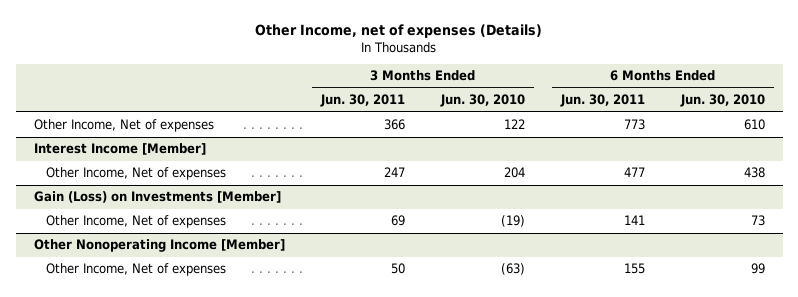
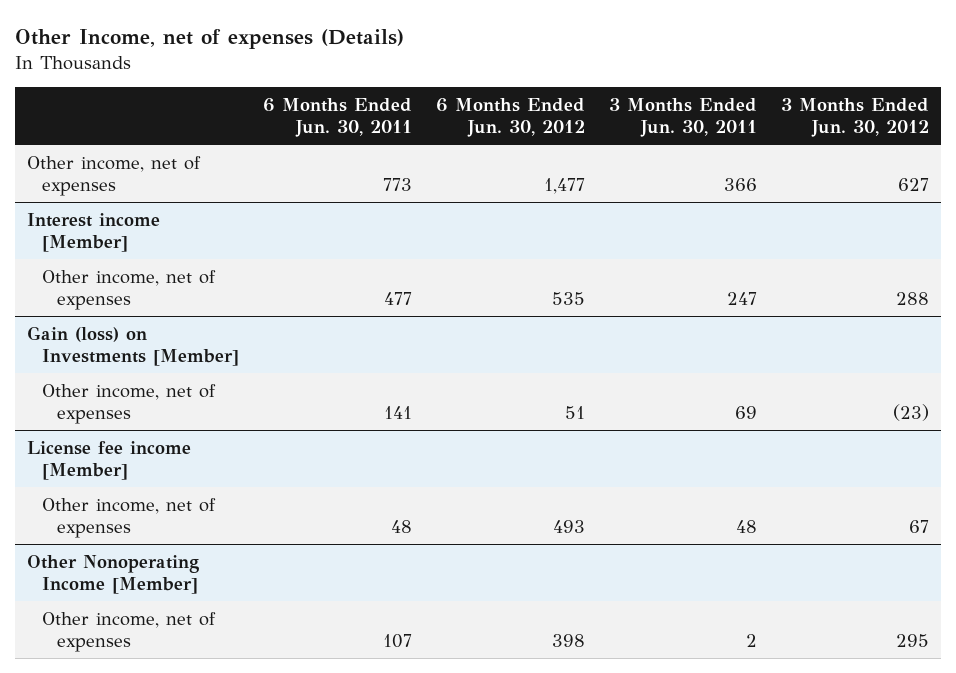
[439,94,525,108] Jun. 30, 2010 -> none
[679,94,765,108] Jun. 30, 2010 -> none
none -> [435,97,585,137] 6 Months Ended Jun. 30, 2012
none -> [780,97,929,137] 3 Months Ended Jun. 30, 2012
[33,119,214,133] Other Income, Net of expenses -> [27,155,202,196] Other income, net of expenses
[33,143,206,156] Interest Income [Member] -> [27,212,161,252] Interest income [Member]
[46,167,227,181] Other Income, Net of expenses -> [41,269,216,310] Other income, net of expenses
[33,191,281,204] Gain (Loss) on Investments [Member] -> [27,325,239,366] Gain (loss) on Investments [Member]
[46,215,227,229] Other Income, Net of expenses -> [41,383,216,424] Other income, net of expenses
none -> [27,440,192,480] License fee income [Member]
none -> [41,497,216,538] Other income, net of expenses
[46,263,227,277] Other Income, Net of expenses -> [41,611,216,652] Other income, net of expenses
[390,263,405,275] 50 -> [745,633,757,647] 2
[623,263,645,275] 155 -> [382,633,412,648] 107

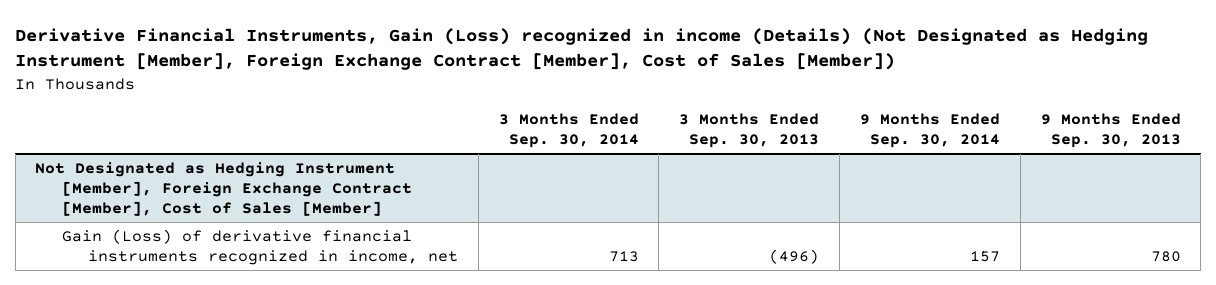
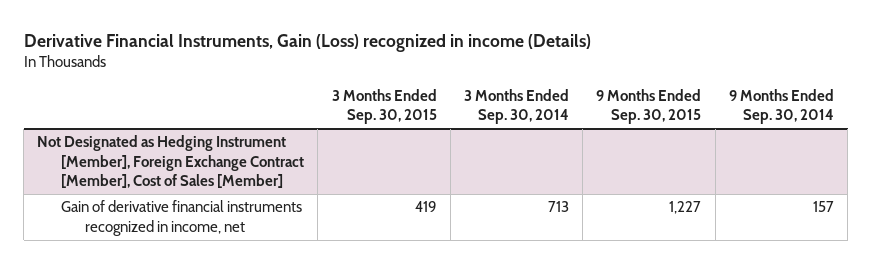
[15,27,1149,71] Derivative Financial Instruments, Gain (Loss) recognized in income (Details) (Not Designated as Hedging Instrument [Member], Foreign Exchange Contract [Member], Cost of Sales [Member]) -> [23,34,591,53] Derivative Financial Instruments, Gain (Loss) recognized in income (Details)
[679,112,820,149] 3 Months Ended Sep. 30, 2013 -> none
[1040,112,1181,149] 9 Months Ended Sep. 30, 2013 -> none
none -> [331,88,437,125] 3 Months Ended Sep. 30, 2015
none -> [596,88,702,125] 9 Months Ended Sep. 30, 2015
[61,228,459,266] Gain (Loss) of derivative financial instruments recognized in income, net -> [61,200,303,236] Gain of derivative financial instruments recognized in income, net

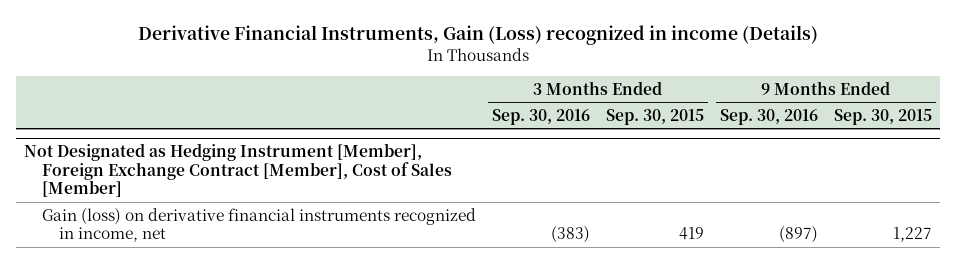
[464,88,570,125] 3 Months Ended Sep. 30, 2014 -> none
[728,88,834,125] 9 Months Ended Sep. 30, 2014 -> none
none -> [491,108,590,125] Sep. 30, 2016
none -> [719,108,818,125] Sep. 30, 2016
[61,200,303,236] Gain of derivative financial instruments recognized in income, net -> [41,207,476,243] Gain (loss) on derivative financial instruments recognized in income, net

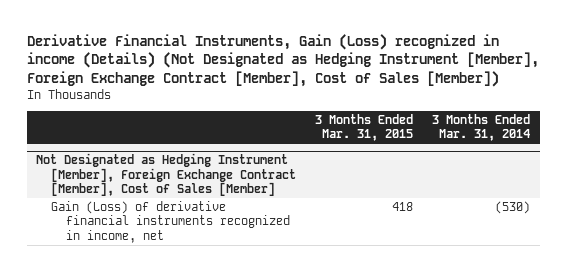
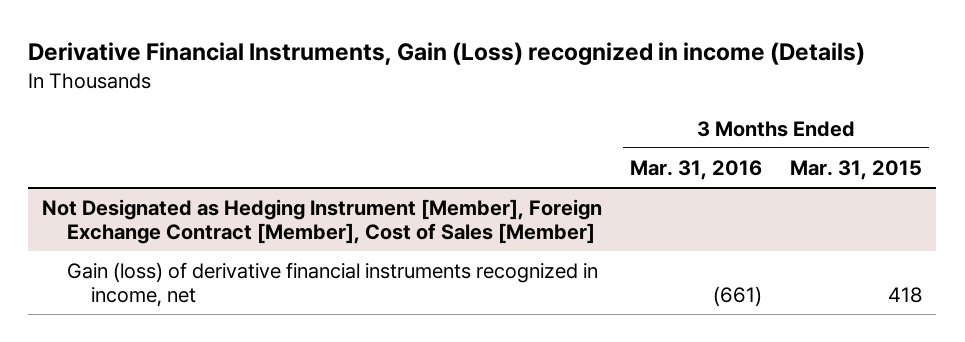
[27,33,540,87] Derivative Financial Instruments, Gain (Loss) recognized in income (Details) (Not Designated as Hedging Instrument [Member], Foreign Exchange Contract [Member], Cost of Sales [Member]) -> [28,42,866,66] Derivative Financial Instruments, Gain (Loss) recognized in income (Details)
[432,113,531,142] 3 Months Ended Mar. 31, 2014 -> none
none -> [630,159,763,180] Mar. 31, 2016
[51,201,291,243] Gain (Loss) of derivative financial instruments recognized in income, net -> [66,261,598,308] Gain (loss) of derivative financial instruments recognized in income, net

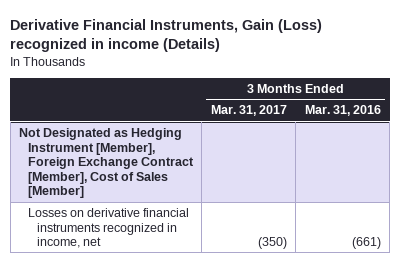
[790,159,923,180] Mar. 31, 2015 -> none
none -> [210,105,287,117] Mar. 31, 2017
[66,261,598,308] Gain (loss) of derivative financial instruments recognized in income, net -> [27,207,189,249] Losses on derivative financial instruments recognized in income, net

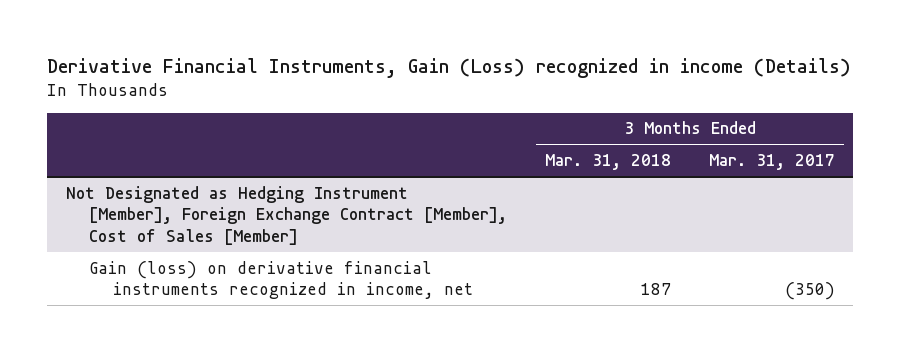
[304,105,381,117] Mar. 31, 2016 -> none
none -> [545,154,672,171] Mar. 31, 2018
[27,207,189,249] Losses on derivative financial instruments recognized in income, net -> [89,260,474,300] Gain (loss) on derivative financial instruments recognized in income, net

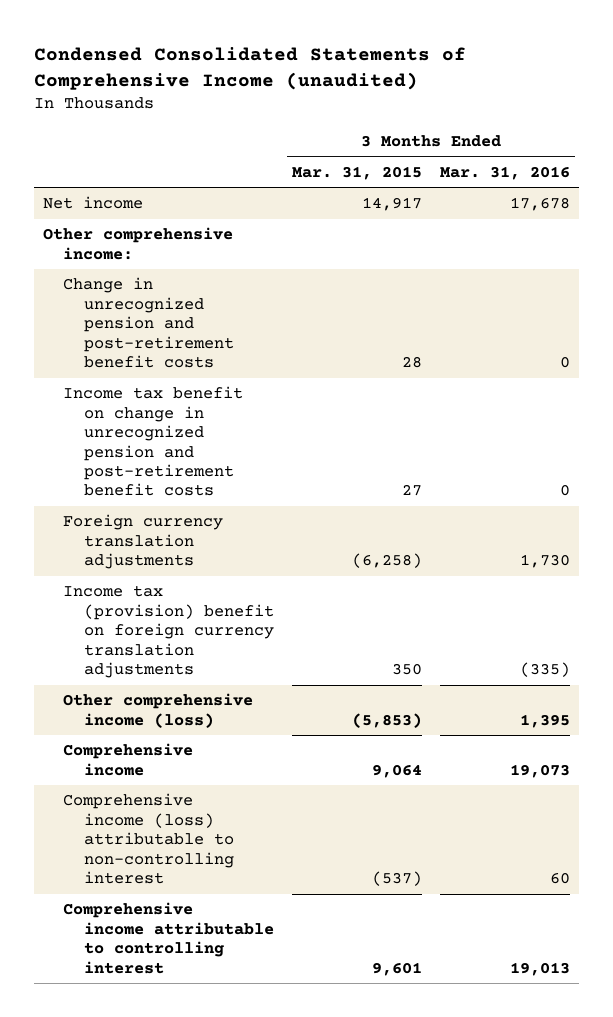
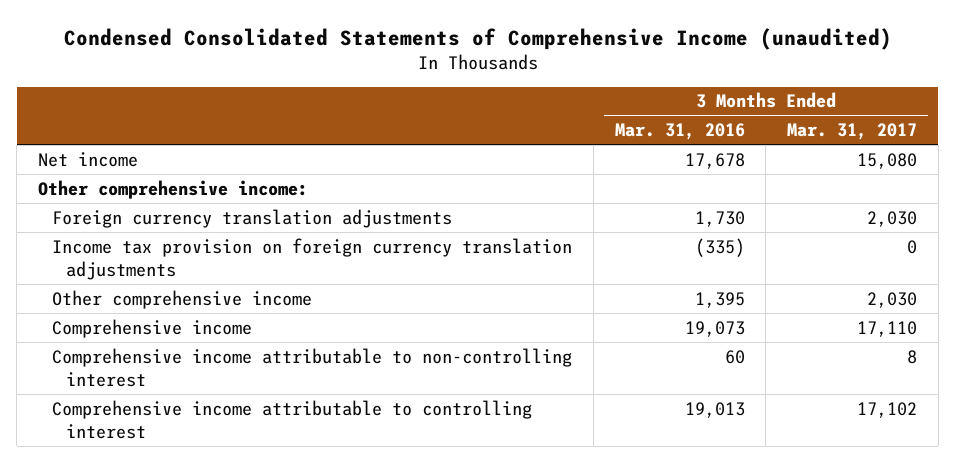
[291,165,422,180] Mar. 31, 2015 -> none
none -> [787,122,918,140] Mar. 31, 2017
[63,277,234,368] Change in unrecognized pension and post-retirement benefit costs -> none
[63,386,244,497] Income tax benefit on change in unrecognized pension and post-retirement benefit costs -> none
[63,585,274,678] Income tax (provision) benefit on foreign currency translation adjustments -> [51,237,572,280] Income tax provision on foreign currency translation adjustments
[63,693,254,728] Other comprehensive income (loss) -> [51,289,312,309] Other comprehensive income
[63,793,234,884] Comprehensive income (loss) attributable to non-controlling interest -> [51,347,572,387] Comprehensive income attributable to non-controlling interest

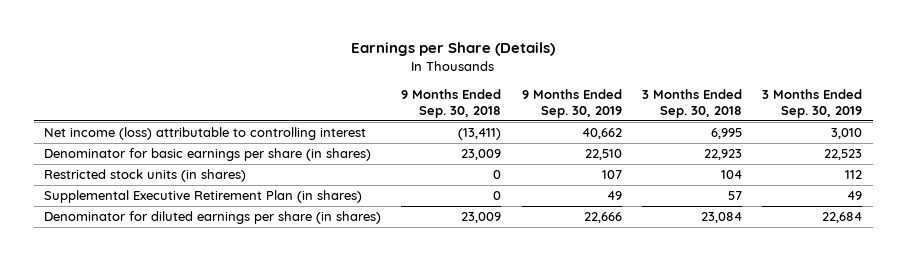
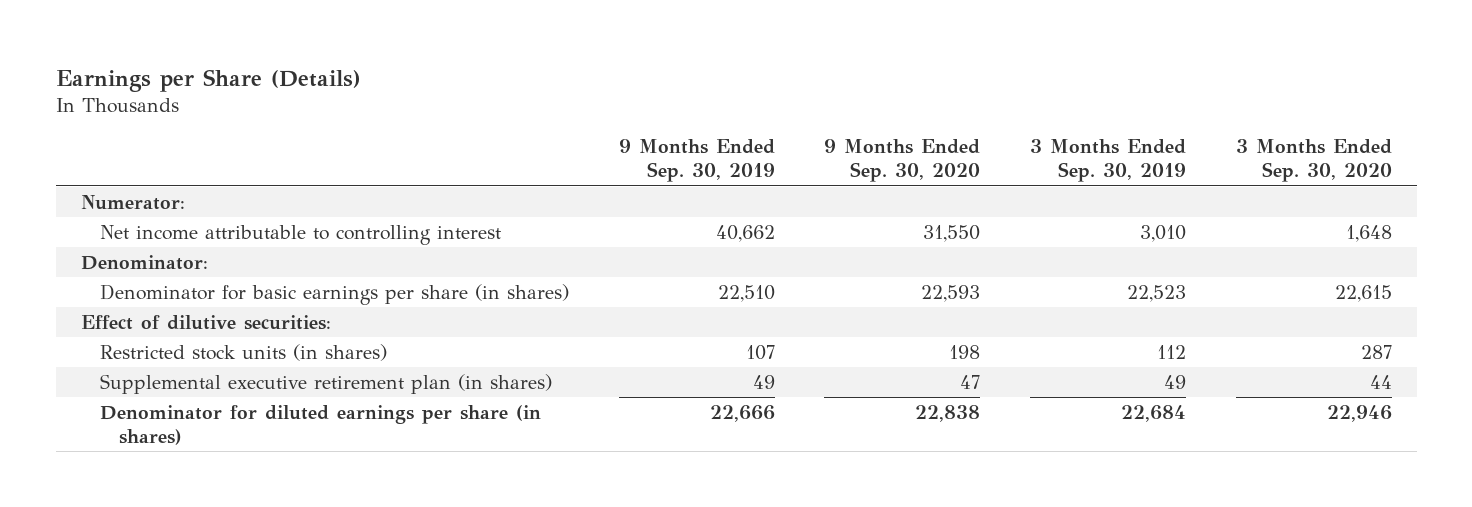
[401,88,502,119] 9 Months Ended Sep. 30, 2018 -> none
[641,88,742,119] 3 Months Ended Sep. 30, 2018 -> none
none -> [824,139,981,183] 9 Months Ended Sep. 30, 2020
none -> [1235,139,1392,183] 3 Months Ended Sep. 30, 2020
none -> [80,194,185,210] Numerator:
[43,126,366,140] Net income (loss) attributable to controlling interest -> [99,224,501,245] Net income attributable to controlling interest
none -> [80,254,208,270] Denominator:
none -> [80,314,331,330] Effect of dilutive securities:
[43,189,362,203] Supplemental Executive Retirement Plan (in shares) -> [99,373,552,394] Supplemental executive retirement plan (in shares)

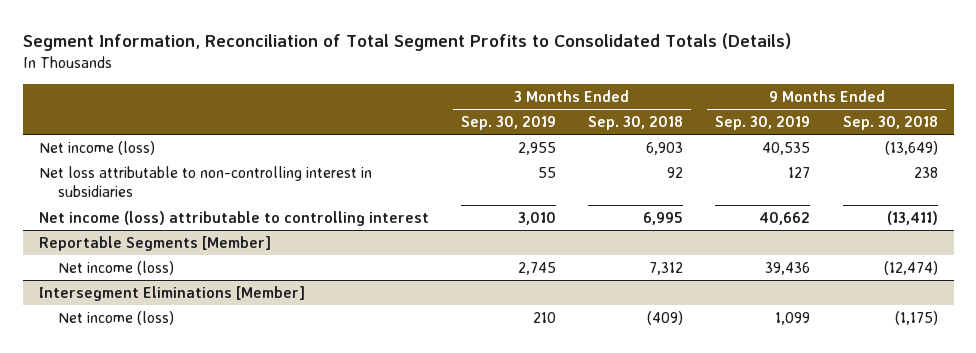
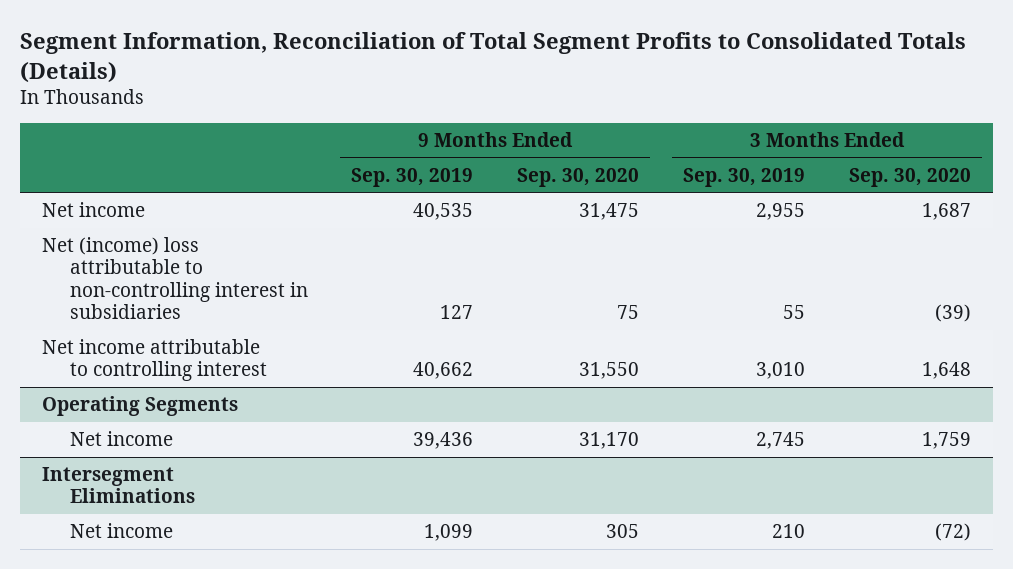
[588,115,684,130] Sep. 30, 2018 -> none
[842,115,938,130] Sep. 30, 2018 -> none
none -> [517,167,640,187] Sep. 30, 2020
none -> [848,167,971,187] Sep. 30, 2020
[38,140,155,155] Net income (loss) -> [41,202,145,218] Net income
[38,165,372,198] Net loss attributable to non-controlling interest in subsidiaries -> [41,237,308,320] Net (income) loss attributable to non-controlling interest in subsidiaries
[38,210,429,226] Net income (loss) attributable to controlling interest -> [41,339,267,382] Net income attributable to controlling interest
[38,235,271,251] Reportable Segments [Member] -> [41,396,238,417] Operating Segments
[58,260,175,275] Net income (loss) -> [69,431,173,447] Net income
[38,285,305,301] Intersegment Eliminations [Member] -> [41,467,195,504] Intersegment Eliminations
[58,310,175,325] Net income (loss) -> [69,523,173,539] Net income

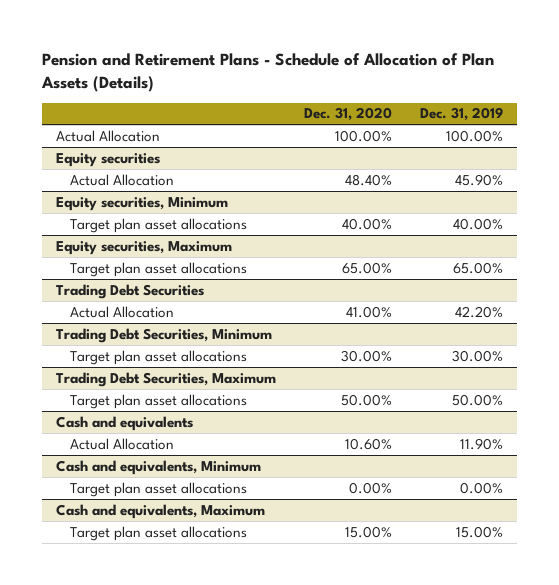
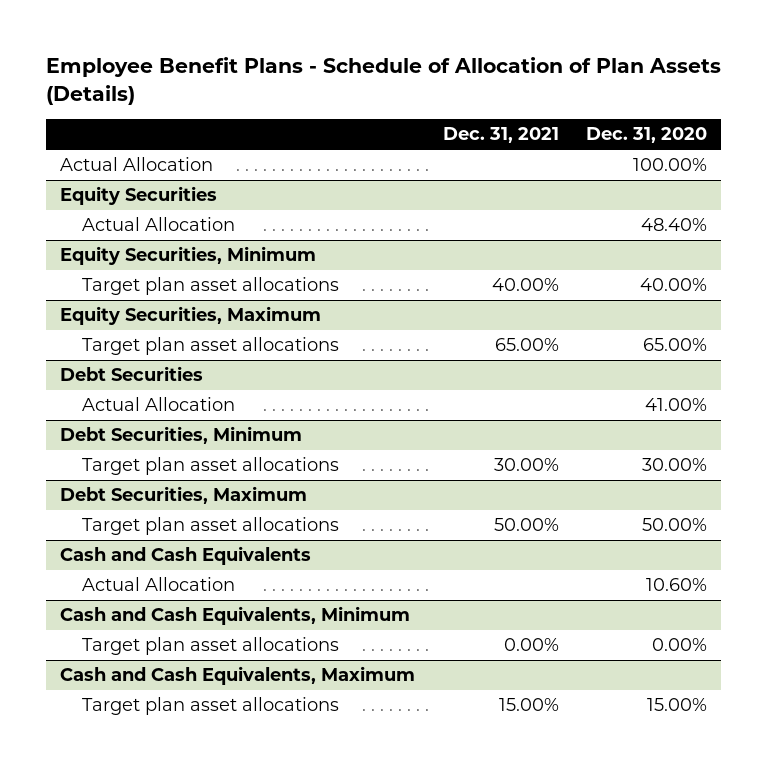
[40,52,494,92] Pension and Retirement Plans - Schedule of Allocation of Plan Assets (Details) -> [45,57,721,106] Employee Benefit Plans - Schedule of Allocation of Plan Assets (Details)
[419,107,503,122] Dec. 31, 2019 -> none
none -> [442,127,559,144] Dec. 31, 2021
[55,152,160,167] Equity securities -> [59,186,217,206] Equity Securities
[55,196,228,211] Equity securities, Minimum -> [59,246,316,266] Equity Securities, Minimum
[55,240,232,255] Equity securities, Maximum -> [59,306,321,326] Equity Securities, Maximum
[55,283,204,299] Trading Debt Securities -> [59,366,203,382] Debt Securities
[55,327,272,343] Trading Debt Securities, Minimum -> [59,426,302,445] Debt Securities, Minimum
[55,371,276,387] Trading Debt Securities, Maximum -> [59,486,307,505] Debt Securities, Maximum
[55,415,193,431] Cash and equivalents -> [59,546,311,566] Cash and Cash Equivalents
[55,459,261,475] Cash and equivalents, Minimum -> [59,606,410,626] Cash and Cash Equivalents, Minimum
[55,503,265,519] Cash and equivalents, Maximum -> [59,666,415,686] Cash and Cash Equivalents, Maximum

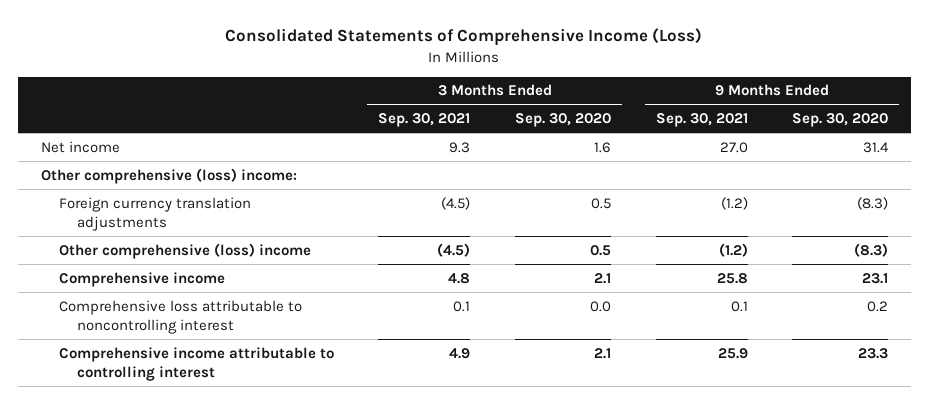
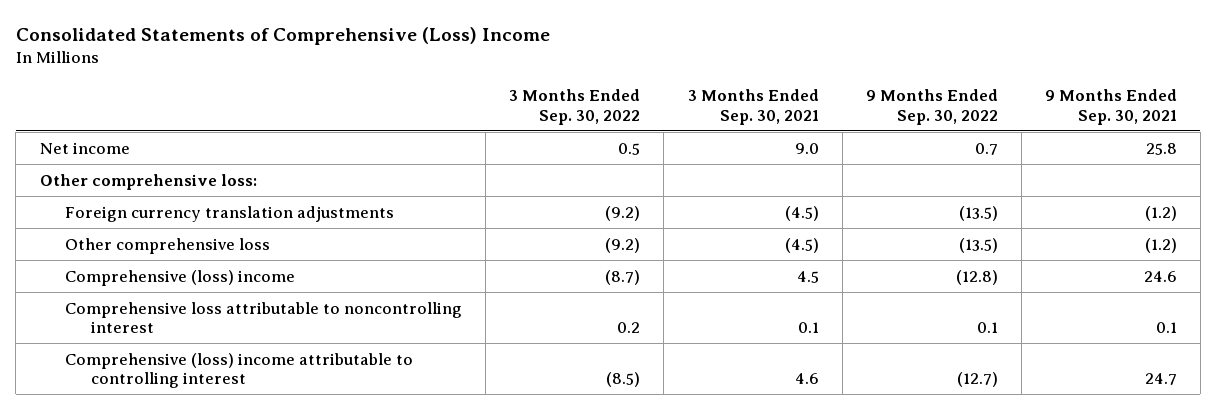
[225,28,703,47] Consolidated Statements of Comprehensive Income (Loss) -> [15,27,550,46] Consolidated Statements of Comprehensive (Loss) Income
[515,113,612,128] Sep. 30, 2020 -> none
[792,113,889,128] Sep. 30, 2020 -> none
none -> [509,89,641,125] 3 Months Ended Sep. 30, 2022
none -> [865,89,998,125] 9 Months Ended Sep. 30, 2022
[449,141,471,153] 9.3 -> [794,142,819,154] 9.0
[719,141,748,153] 27.0 -> [1145,142,1177,155] 25.8
[40,167,297,184] Other comprehensive (loss) income: -> [39,173,257,190] Other comprehensive loss:
[58,242,311,259] Other comprehensive (loss) income -> [65,237,271,254] Other comprehensive loss
[58,271,225,287] Comprehensive income -> [65,269,296,286] Comprehensive (loss) income
[448,272,471,284] 4.8 -> [796,270,819,283] 4.5
[716,272,748,284] 25.8 -> [1143,270,1177,282] 24.6
[58,346,334,381] Comprehensive income attributable to controlling interest -> [65,352,414,388] Comprehensive (loss) income attributable to controlling interest
[449,347,471,359] 4.9 -> [794,372,819,384] 4.6
[717,347,748,359] 25.9 -> [1144,372,1177,385] 24.7

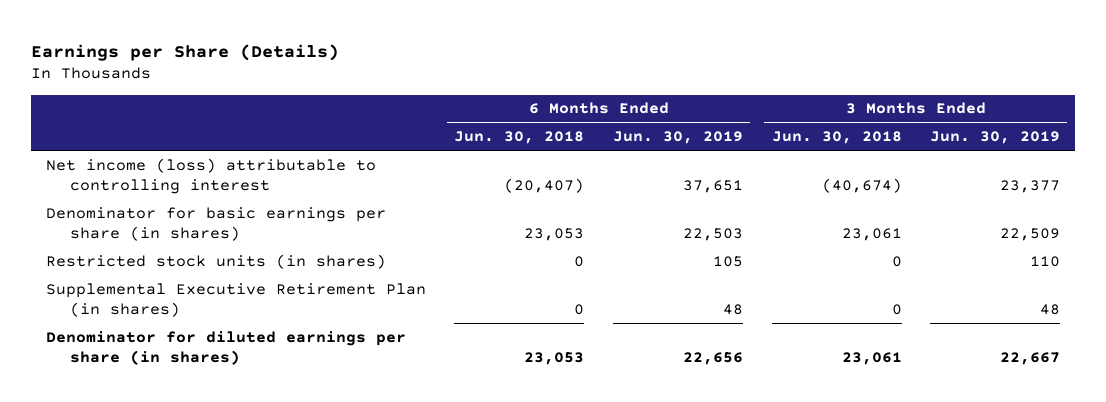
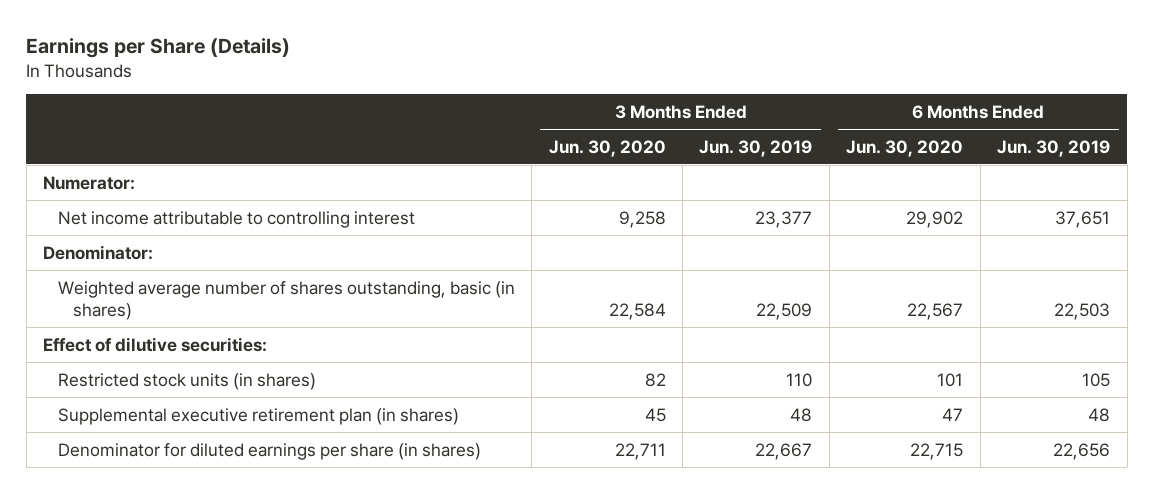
[454,130,585,144] Jun. 30, 2018 -> none
[771,130,902,144] Jun. 30, 2018 -> none
none -> [548,139,666,157] Jun. 30, 2020
none -> [846,139,964,157] Jun. 30, 2020
none -> [42,175,135,190] Numerator:
[45,157,376,194] Net income (loss) attributable to controlling interest -> [57,210,415,228] Net income attributable to controlling interest
none -> [42,244,153,260] Denominator:
[45,206,386,241] Denominator for basic earnings per share (in shares) -> [57,280,515,320] Weighted average number of shares outstanding, basic (in shares)
none -> [42,336,267,352] Effect of dilutive securities:
[45,282,426,317] Supplemental Executive Retirement Plan (in shares) -> [57,407,459,425] Supplemental executive retirement plan (in shares)

